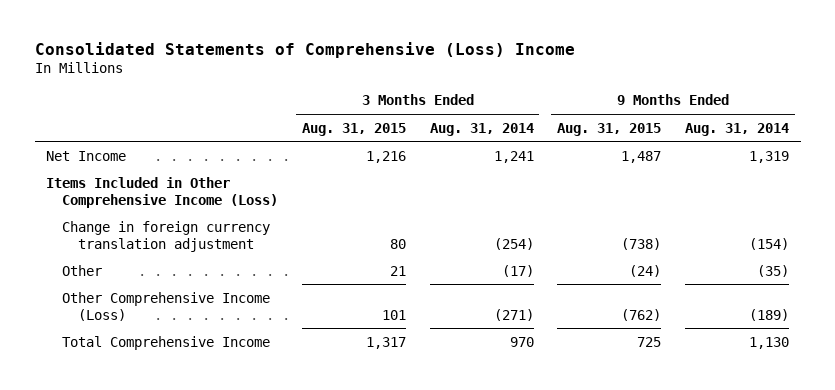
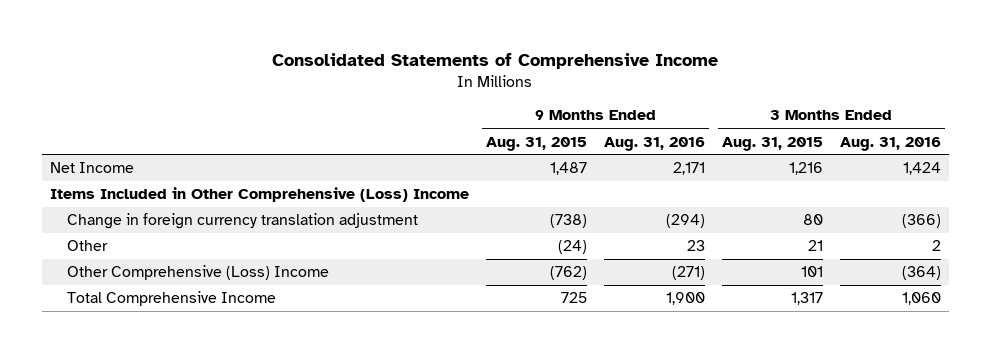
[34,42,575,59] Consolidated Statements of Comprehensive (Loss) Income -> [272,52,719,69] Consolidated Statements of Comprehensive Income
[429,122,534,136] Aug. 31, 2014 -> none
[684,122,789,136] Aug. 31, 2014 -> none
none -> [603,136,705,151] Aug. 31, 2016
none -> [839,136,941,151] Aug. 31, 2016
[46,176,279,208] Items Included in Other Comprehensive Income (Loss) -> [50,187,470,203] Items Included in Other Comprehensive (Loss) Income
[62,291,271,321] Other Comprehensive Income (Loss) -> [67,265,330,281] Other Comprehensive (Loss) Income

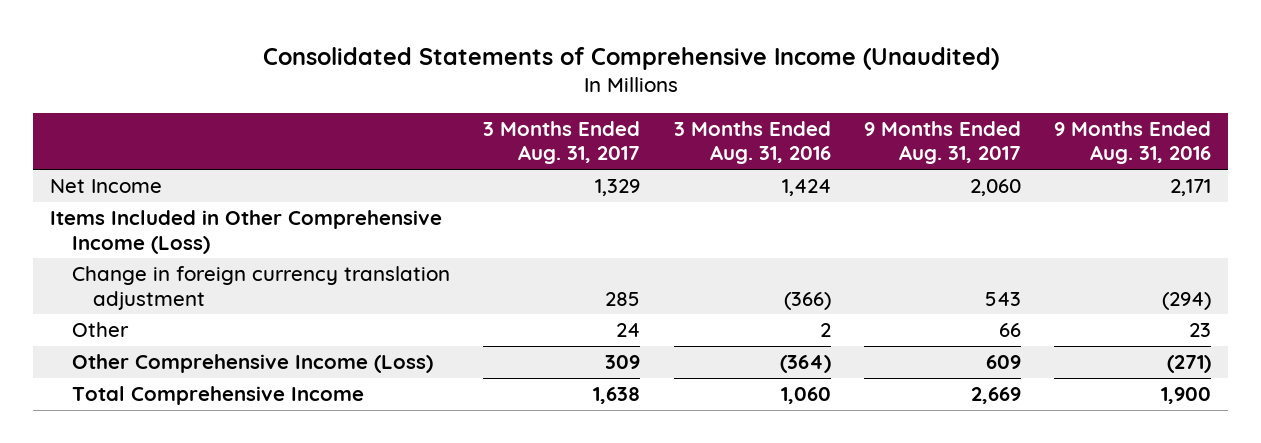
[272,52,719,69] Consolidated Statements of Comprehensive Income -> [262,46,999,70] Consolidated Statements of Comprehensive Income (Unaudited)
[486,136,588,151] Aug. 31, 2015 -> none
[721,136,823,151] Aug. 31, 2015 -> none
none -> [483,121,641,165] 3 Months Ended Aug. 31, 2017
none -> [864,121,1022,165] 9 Months Ended Aug. 31, 2017
[50,187,470,203] Items Included in Other Comprehensive (Loss) Income -> [49,210,442,254] Items Included in Other Comprehensive Income (Loss)
[67,265,330,281] Other Comprehensive (Loss) Income -> [71,354,433,374] Other Comprehensive Income (Loss)

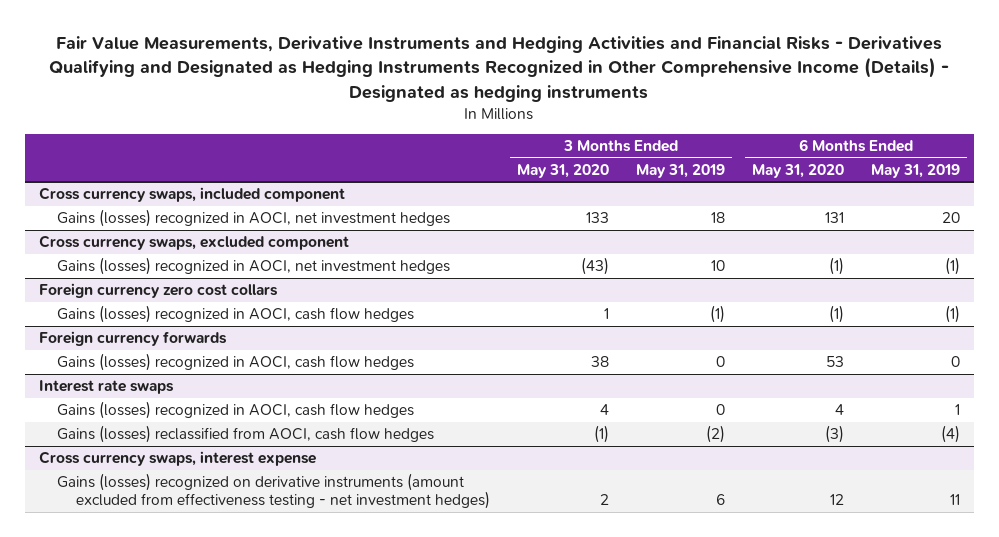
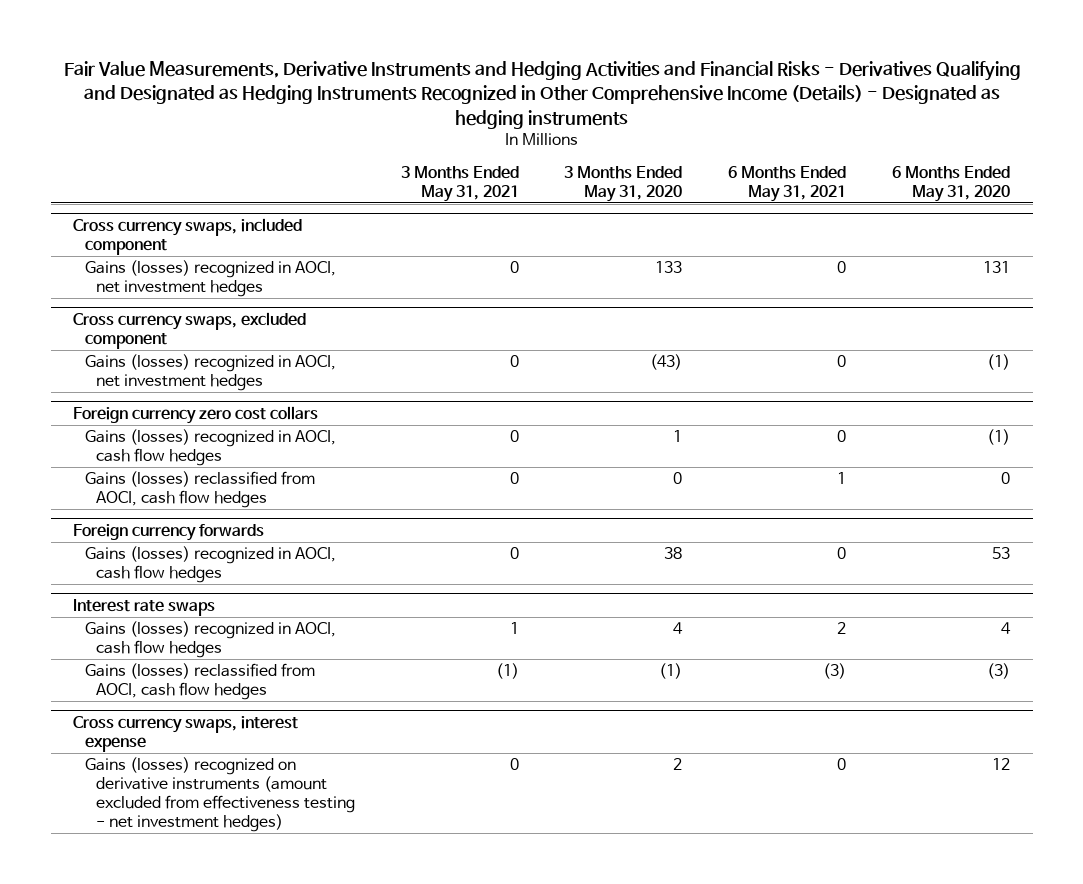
[635,163,725,178] May 31, 2019 -> none
[871,163,961,178] May 31, 2019 -> none
none -> [400,166,519,202] 3 Months Ended May 31, 2021
none -> [728,166,847,202] 6 Months Ended May 31, 2021
none -> [84,471,315,509] Gains (losses) reclassified from AOCI, cash flow hedges

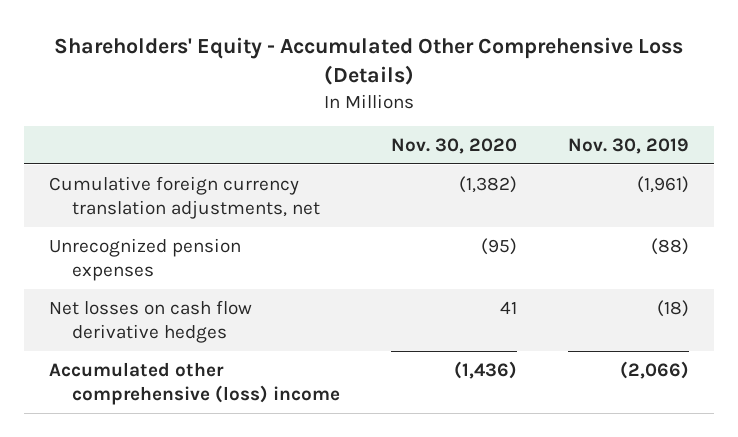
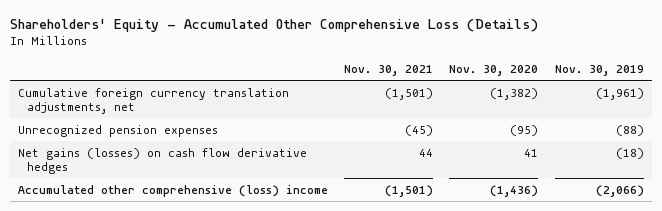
none -> [344,65,434,77] Nov. 30, 2021
[49,299,253,343] Net losses on cash flow derivative hedges -> [18,147,308,174] Net gains (losses) on cash flow derivative hedges

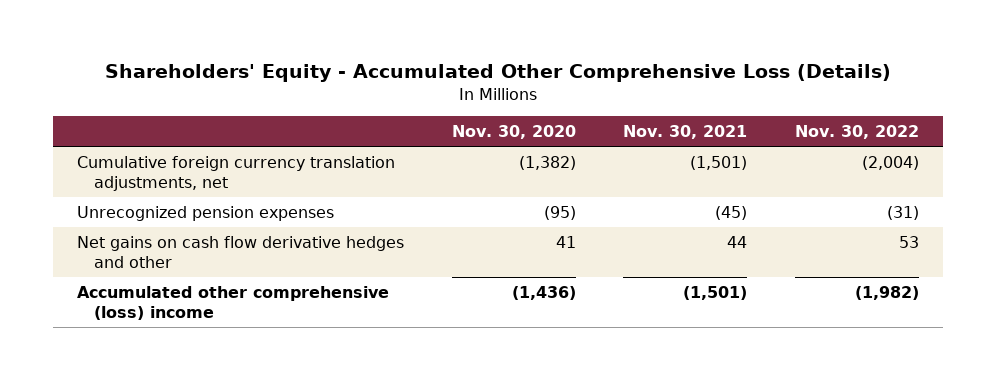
[554,65,644,77] Nov. 30, 2019 -> none
none -> [794,125,919,140] Nov. 30, 2022
[18,147,308,174] Net gains (losses) on cash flow derivative hedges -> [76,235,404,268] Net gains on cash flow derivative hedges and other

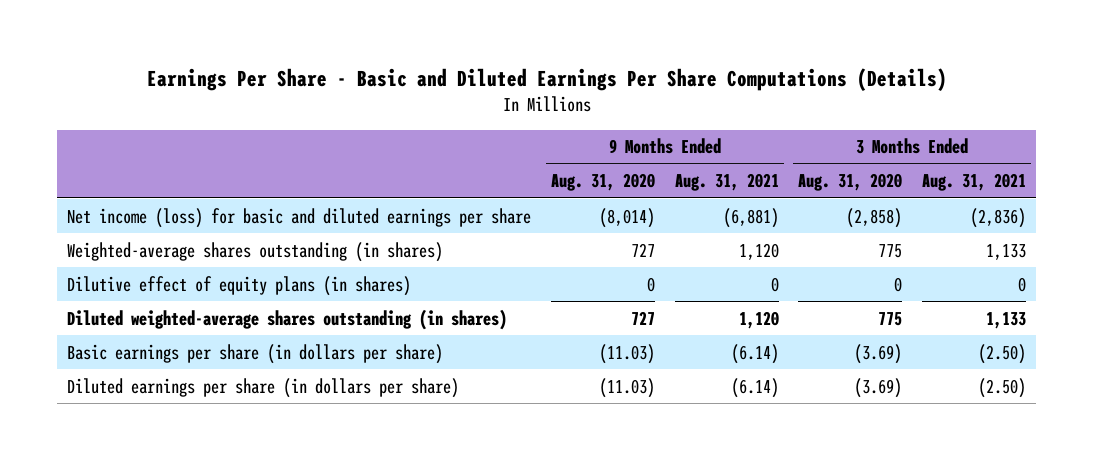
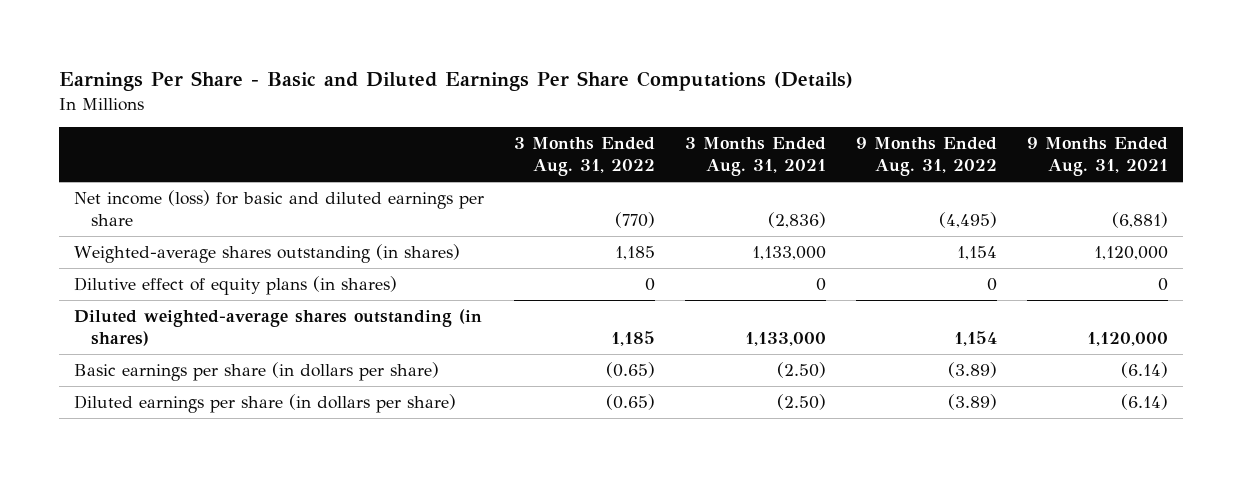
[550,173,655,192] Aug. 31, 2020 -> none
[798,173,903,192] Aug. 31, 2020 -> none
none -> [513,137,655,177] 3 Months Ended Aug. 31, 2022
none -> [856,137,998,177] 9 Months Ended Aug. 31, 2022
[738,242,779,260] 1,120 -> [1094,246,1169,261] 1,120,000
[986,243,1027,260] 1,133 -> [751,246,826,261] 1,133,000
[738,310,779,329] 1,120 -> [1087,331,1169,346] 1,120,000
[986,311,1027,329] 1,133 -> [744,331,826,346] 1,133,000

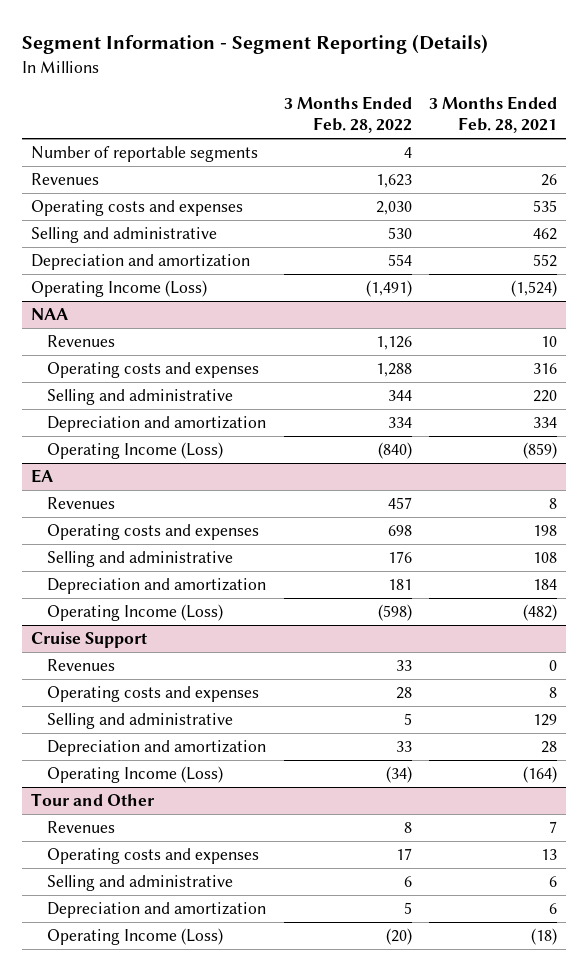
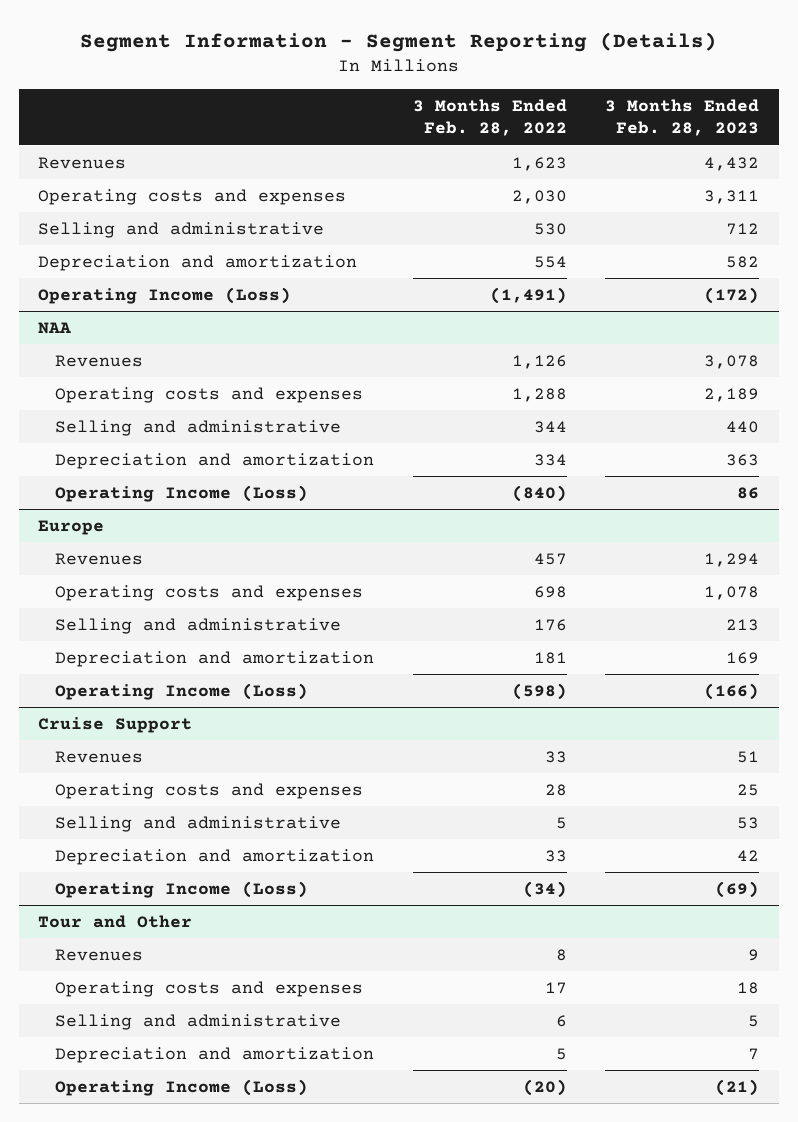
[428,95,557,134] 3 Months Ended Feb. 28, 2021 -> none
none -> [605,99,760,137] 3 Months Ended Feb. 28, 2023
[31,146,259,163] Number of reportable segments -> none
[31,469,54,484] EA -> [38,519,105,535] Europe

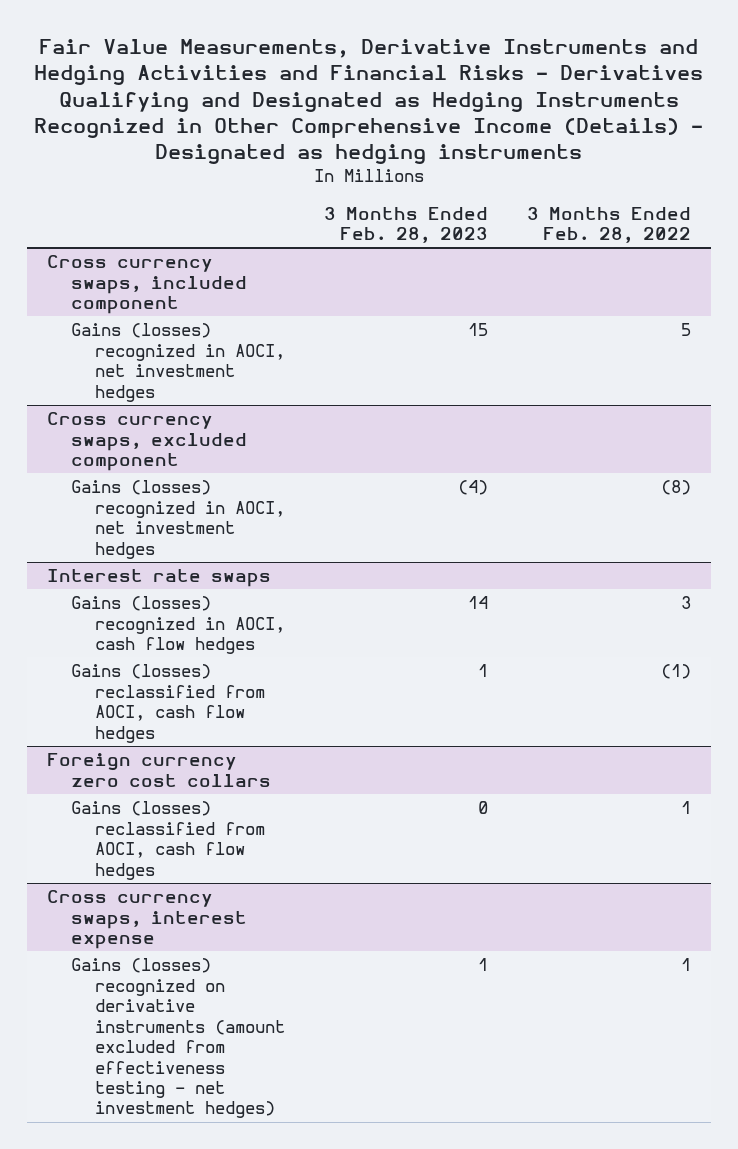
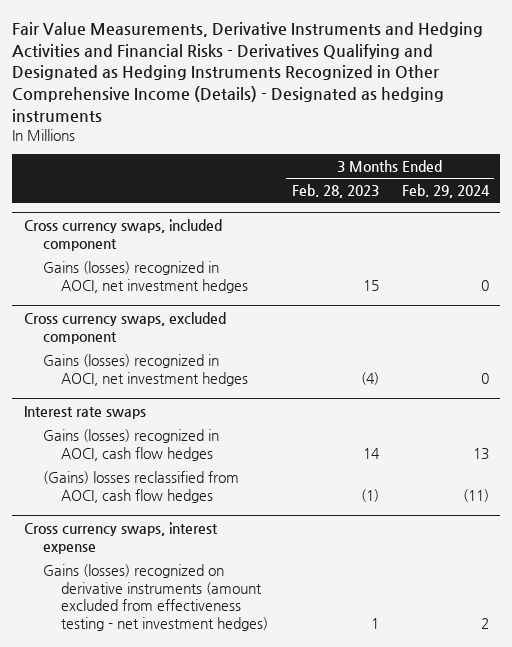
[527,206,692,243] 3 Months Ended Feb. 28, 2022 -> none
none -> [401,184,490,199] Feb. 29, 2024
[46,753,272,787] Foreign currency zero cost collars -> none
[71,801,266,880] Gains (losses) reclassified from AOCI, cash flow hedges -> none
[71,664,266,743] Gains (losses) reclassified from AOCI, cash flow hedges -> [42,471,239,503] (Gains) losses reclassified from AOCI, cash flow hedges
[478,664,489,678] 1 -> [360,488,379,502] (1)

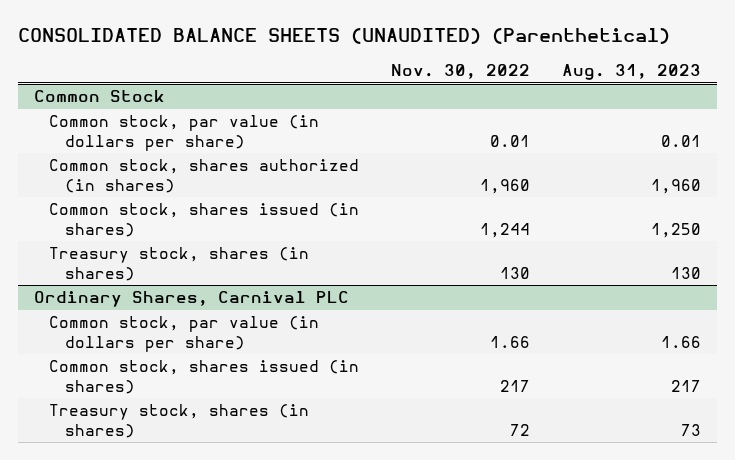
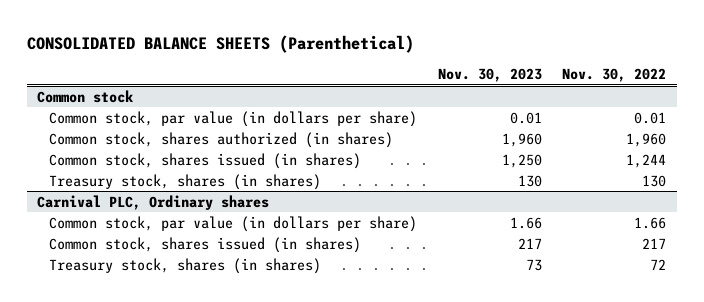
[17,28,670,45] CONSOLIDATED BALANCE SHEETS (UNAUDITED) (Parenthetical) -> [27,35,415,54] CONSOLIDATED BALANCE SHEETS (Parenthetical)
[561,64,701,81] Aug. 31, 2023 -> none
none -> [437,68,542,83] Nov. 30, 2023
[33,90,165,103] Common Stock -> [37,89,134,103] Common stock
[33,291,349,308] Ordinary Shares, Carnival PLC -> [37,194,270,210] Carnival PLC, Ordinary shares

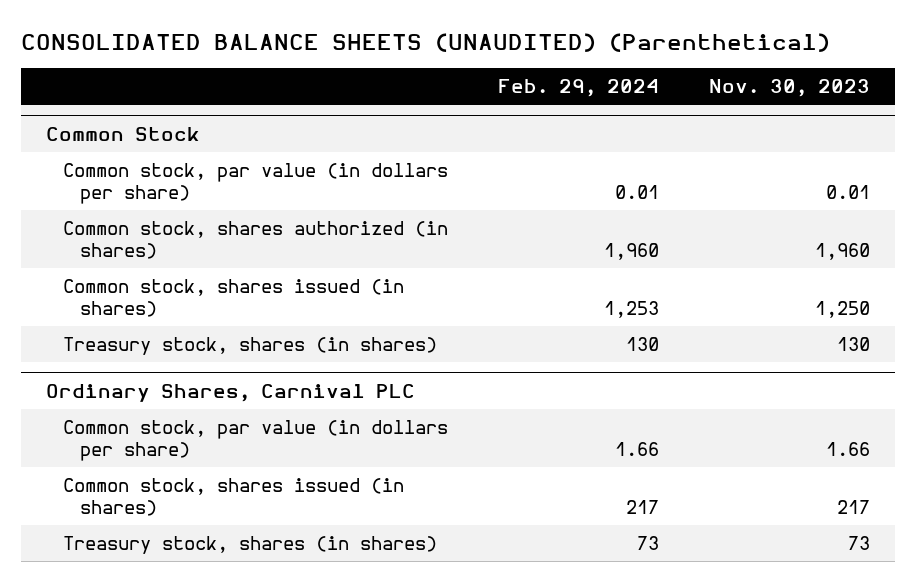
[27,35,415,54] CONSOLIDATED BALANCE SHEETS (Parenthetical) -> [20,32,830,52] CONSOLIDATED BALANCE SHEETS (UNAUDITED) (Parenthetical)
[562,68,667,83] Nov. 30, 2022 -> none
none -> [497,79,659,98] Feb. 29, 2024
[37,89,134,103] Common stock -> [45,126,200,141] Common Stock
[37,194,270,210] Carnival PLC, Ordinary shares -> [45,383,415,402] Ordinary Shares, Carnival PLC

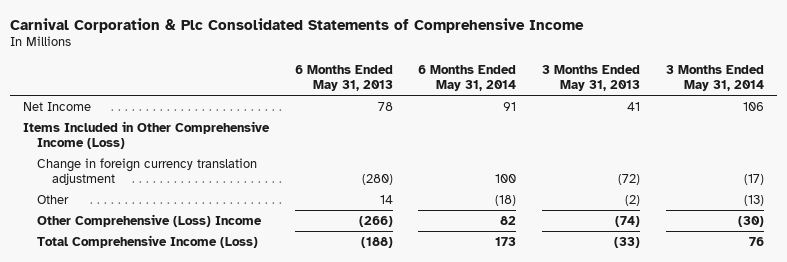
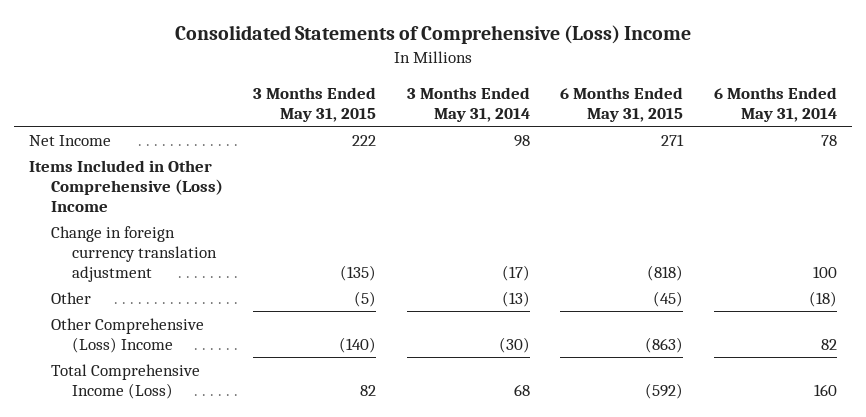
[10,17,585,33] Carnival Corporation & Plc Consolidated Statements of Comprehensive Income -> [175,25,692,45] Consolidated Statements of Comprehensive (Loss) Income
[294,64,393,91] 6 Months Ended May 31, 2013 -> none
[542,64,641,91] 3 Months Ended May 31, 2013 -> none
none -> [253,86,377,123] 3 Months Ended May 31, 2015
none -> [560,86,684,123] 6 Months Ended May 31, 2015
[503,101,517,111] 91 -> [820,134,837,146] 78
[742,101,764,111] 106 -> [513,134,530,147] 98
[23,120,271,150] Items Included in Other Comprehensive Income (Loss) -> [29,159,223,213] Items Included in Other Comprehensive (Loss) Income
[495,236,517,246] 173 -> [813,383,837,396] 160
[748,236,764,246] 76 -> [513,383,530,396] 68

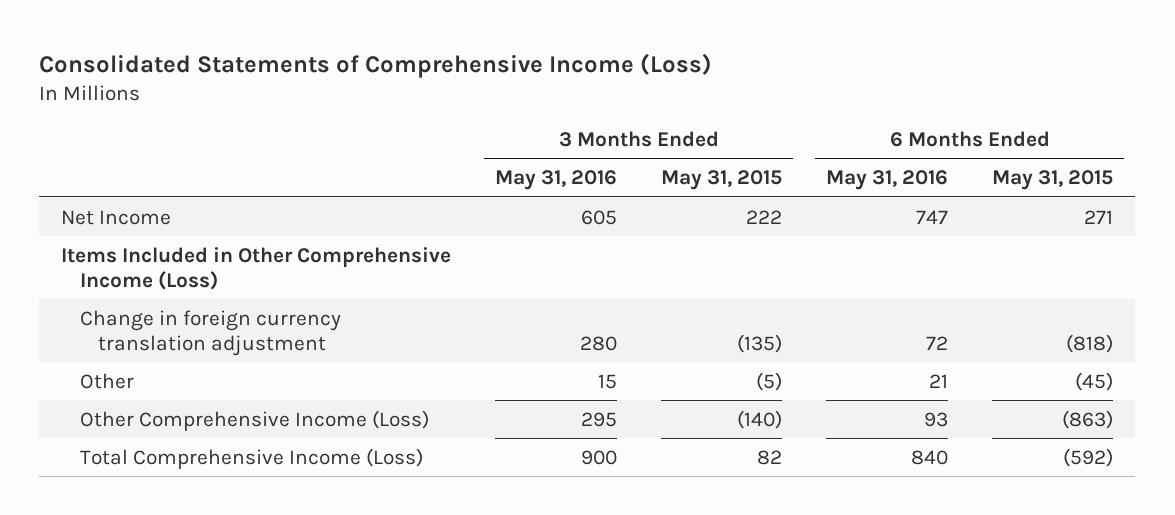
[175,25,692,45] Consolidated Statements of Comprehensive (Loss) Income -> [39,52,713,78] Consolidated Statements of Comprehensive Income (Loss)
[406,86,530,123] 3 Months Ended May 31, 2014 -> none
[713,86,837,123] 6 Months Ended May 31, 2014 -> none
none -> [495,170,618,191] May 31, 2016
none -> [826,170,949,191] May 31, 2016
[29,159,223,213] Items Included in Other Comprehensive (Loss) Income -> [61,246,452,290] Items Included in Other Comprehensive Income (Loss)
[50,317,204,353] Other Comprehensive (Loss) Income -> [79,409,429,431] Other Comprehensive Income (Loss)

